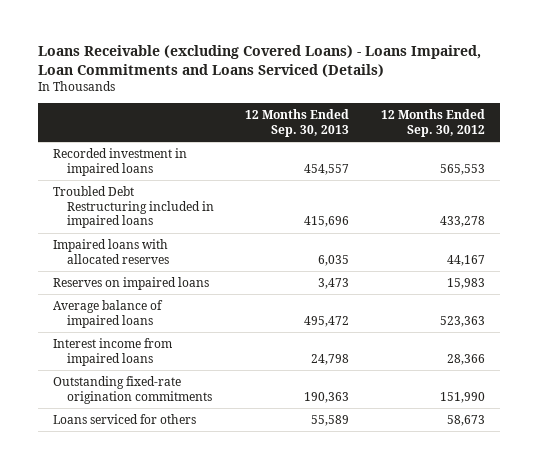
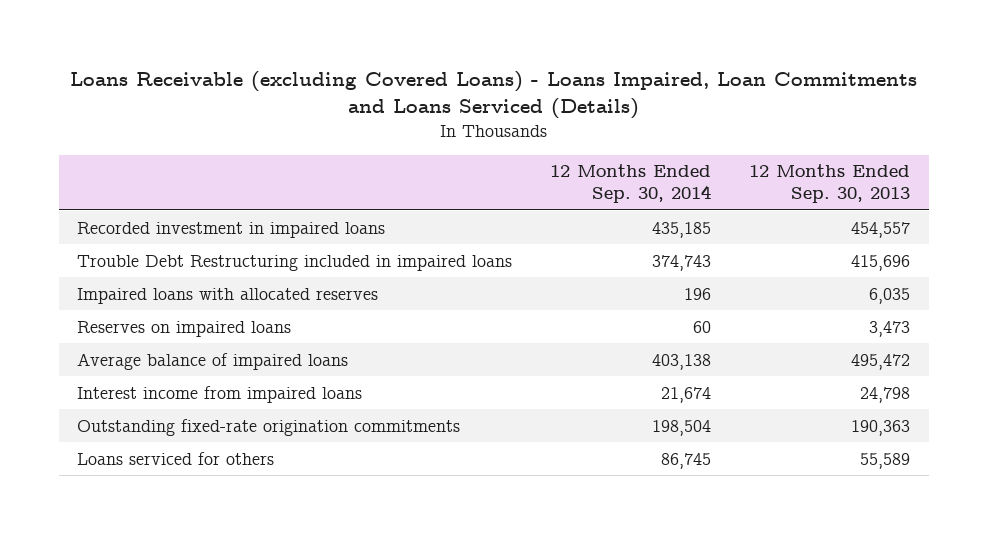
[380,109,485,137] 12 Months Ended Sep. 30, 2012 -> none
none -> [550,164,712,204] 12 Months Ended Sep. 30, 2014
[53,186,215,229] Troubled Debt Restructuring included in impaired loans -> [77,254,513,271] Trouble Debt Restructuring included in impaired loans

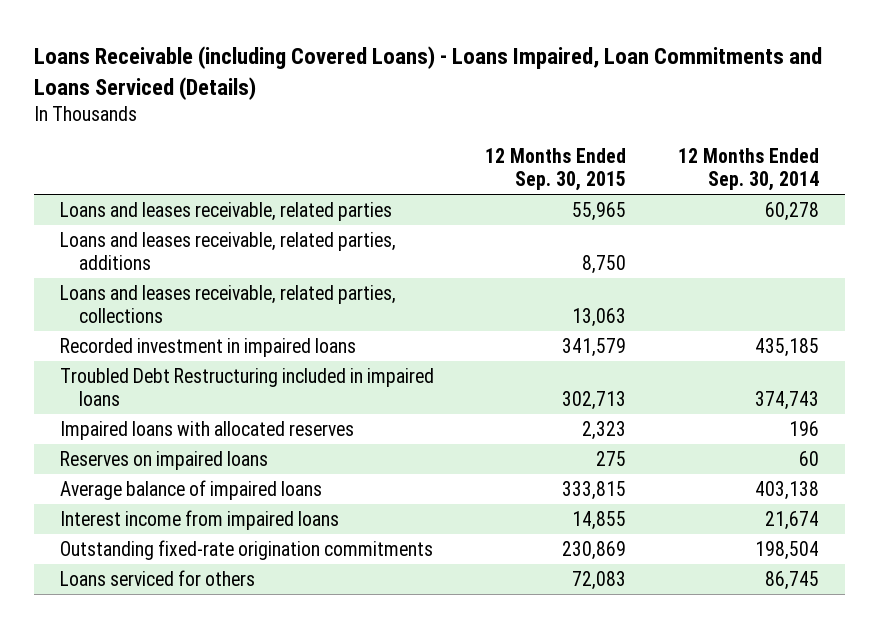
[69,70,917,120] Loans Receivable (excluding Covered Loans) - Loans Impaired, Loan Commitments and Loans Serviced (Details) -> [33,46,822,100] Loans Receivable (including Covered Loans) - Loans Impaired, Loan Commitments and Loans Serviced (Details)
[749,164,911,204] 12 Months Ended Sep. 30, 2013 -> none
none -> [485,148,627,192] 12 Months Ended Sep. 30, 2015
none -> [59,201,392,221] Loans and leases receivable, related parties
none -> [59,231,396,271] Loans and leases receivable, related parties, additions
none -> [59,284,396,324] Loans and leases receivable, related parties, collections
[77,254,513,271] Trouble Debt Restructuring included in impaired loans -> [59,367,434,407] Troubled Debt Restructuring included in impaired loans

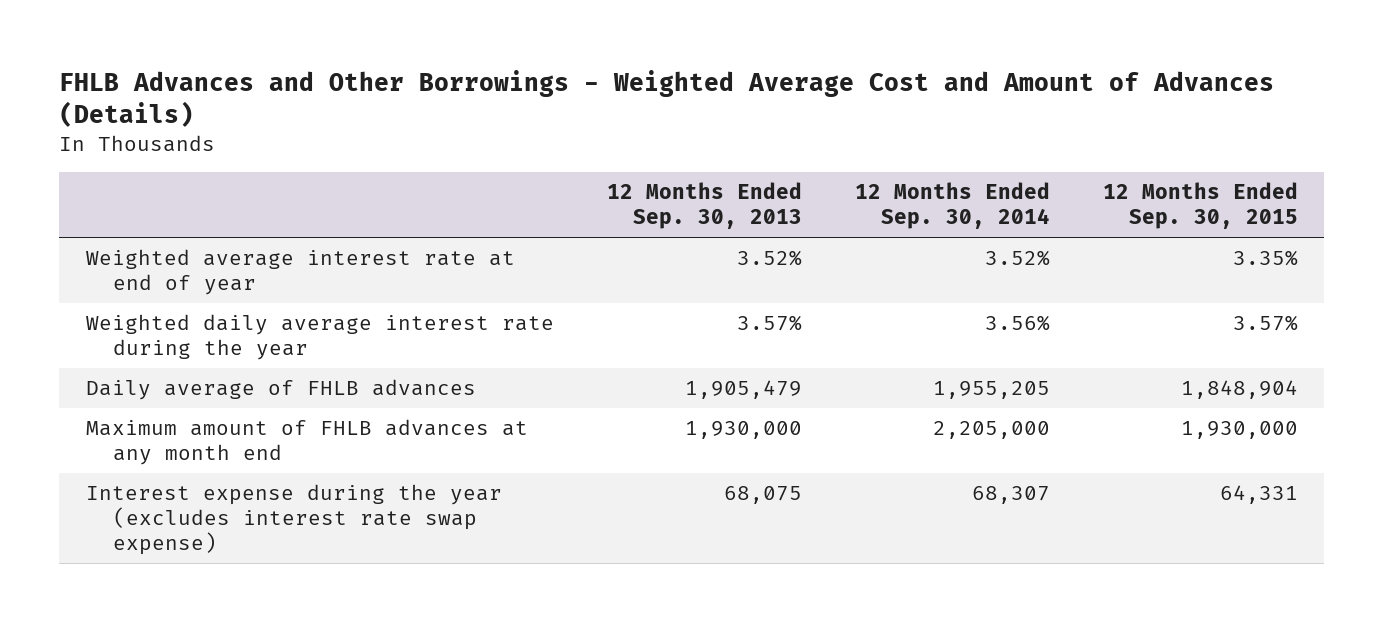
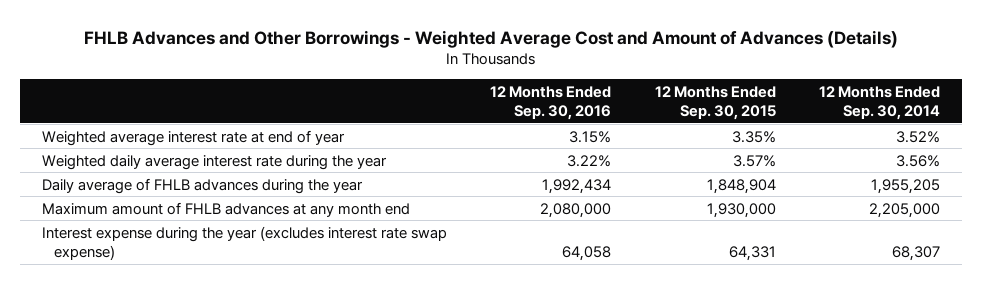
[606,182,802,230] 12 Months Ended Sep. 30, 2013 -> none
none -> [490,86,612,121] 12 Months Ended Sep. 30, 2016
[85,379,476,401] Daily average of FHLB advances -> [41,177,363,194] Daily average of FHLB advances during the year

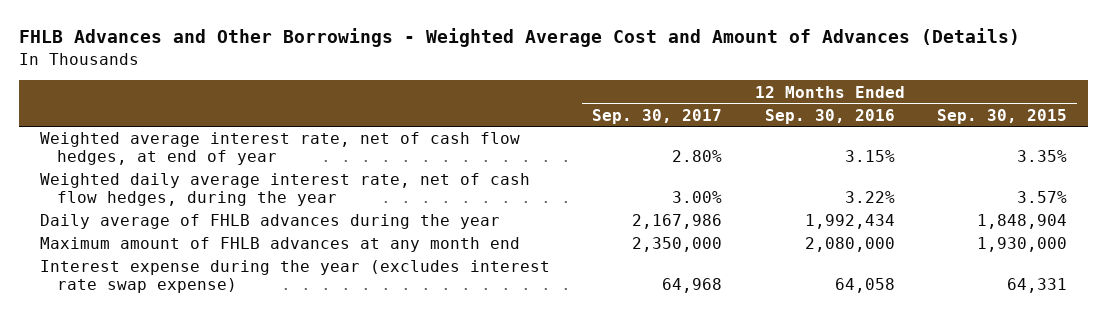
[819,86,941,121] 12 Months Ended Sep. 30, 2014 -> none
none -> [592,108,723,124] Sep. 30, 2017
[41,129,345,146] Weighted average interest rate at end of year -> [39,132,520,166] Weighted average interest rate, net of cash flow hedges, at end of year
[41,154,387,170] Weighted daily average interest rate during the year -> [39,173,530,207] Weighted daily average interest rate, net of cash flow hedges, during the year

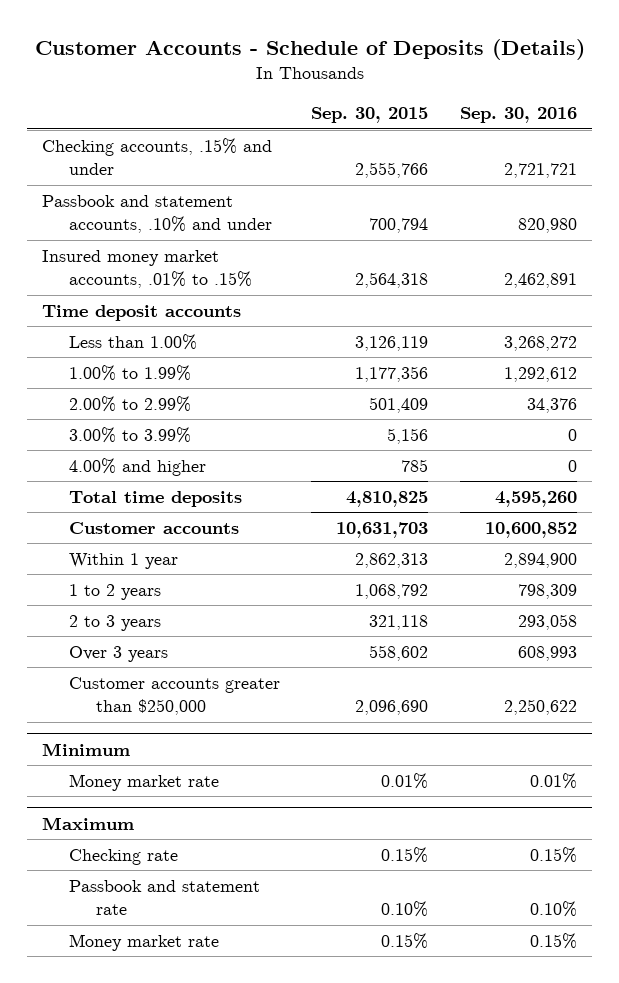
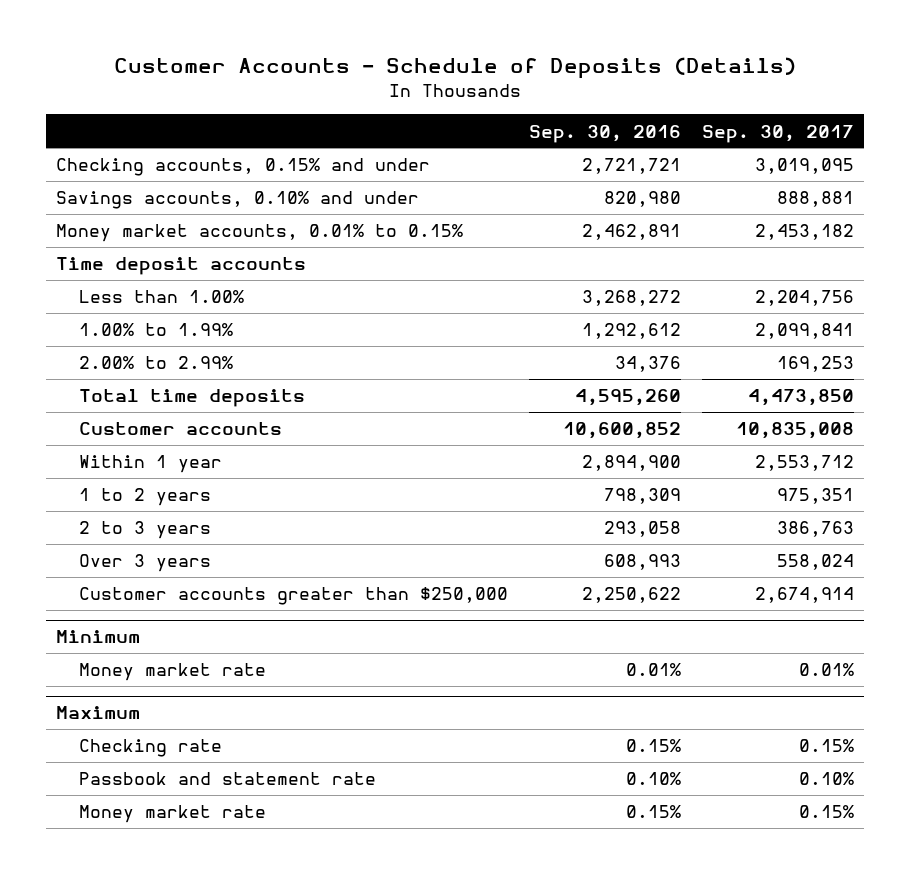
[311,107,429,124] Sep. 30, 2015 -> none
none -> [701,124,854,143] Sep. 30, 2017
[42,137,273,176] Checking accounts, .15% and under -> [56,158,431,177] Checking accounts, 0.15% and under
[42,194,272,234] Passbook and statement accounts, .10% and under -> [56,191,420,210] Savings accounts, 0.10% and under
[42,249,252,289] Insured money market accounts, .01% to .15% -> [56,224,464,243] Money market accounts, 0.01% to 0.15%
[68,426,191,443] 3.00% to 3.99% -> none
[68,457,206,476] 4.00% and higher -> none

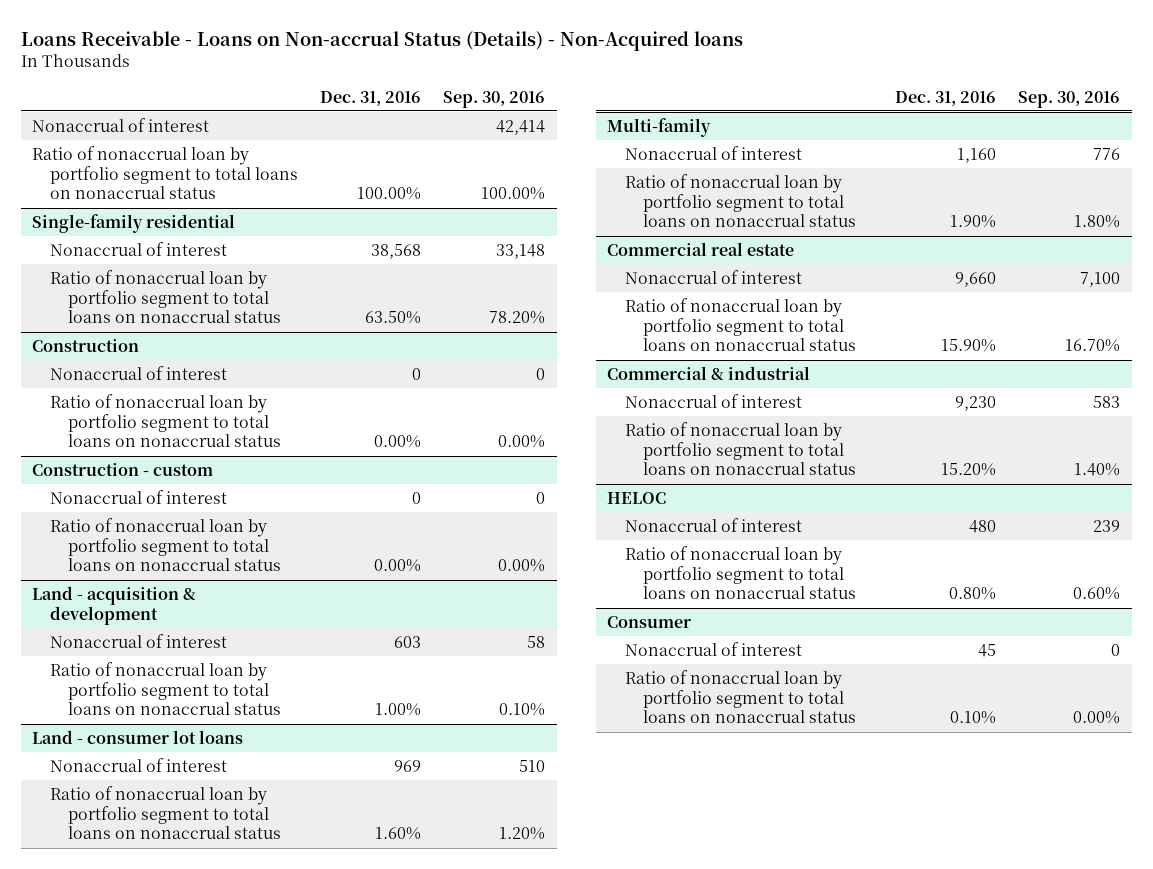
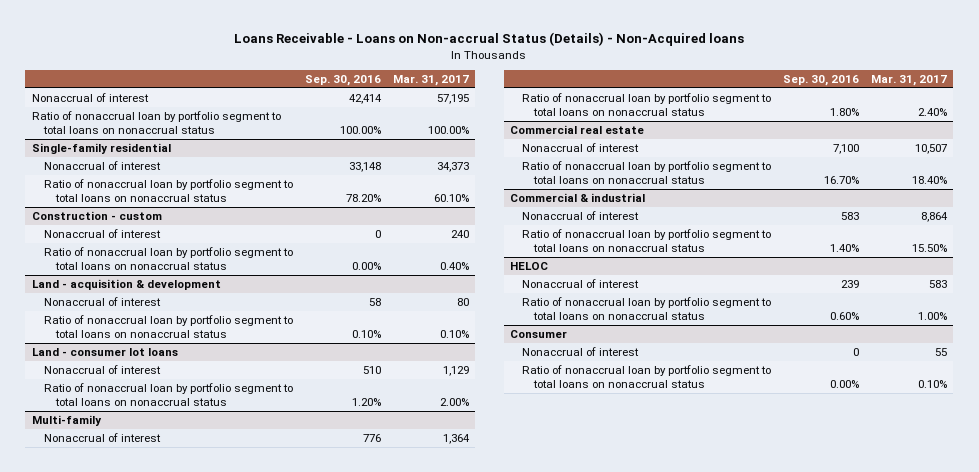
[320,90,422,106] Dec. 31, 2016 -> none
none -> [393,75,470,87] Mar. 31, 2017
[32,338,140,352] Construction -> none
[49,365,227,380] Nonaccrual of interest -> none
[49,393,281,448] Ratio of nonaccrual loan by portfolio segment to total loans on nonaccrual status -> none

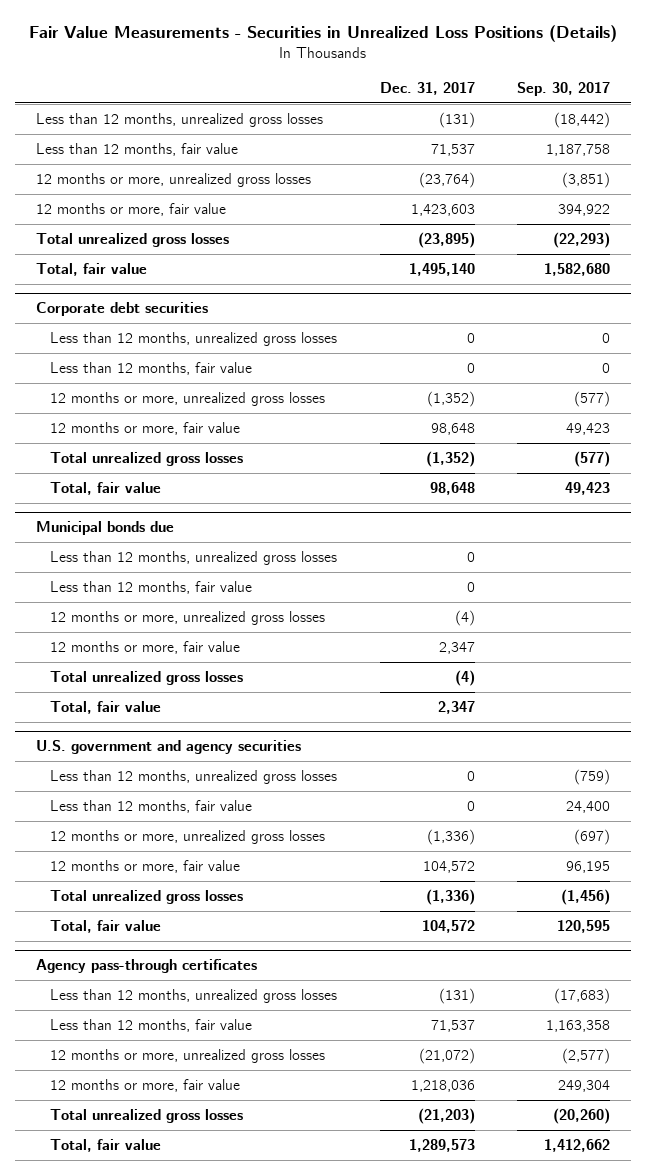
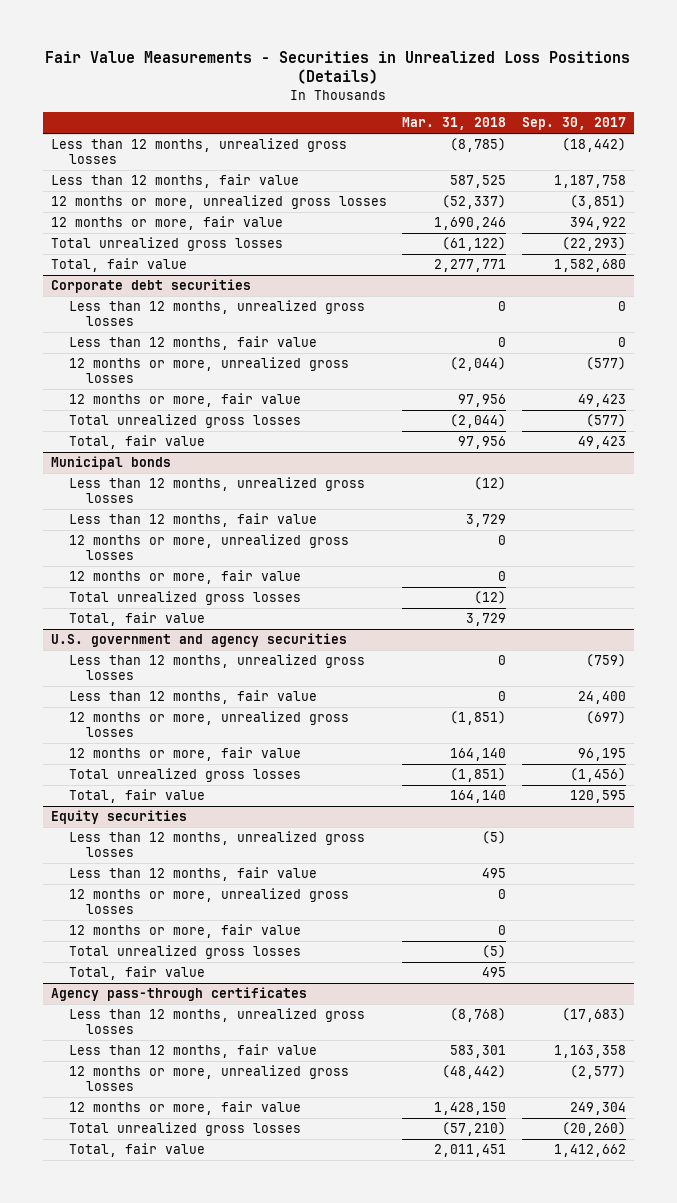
[379,81,475,95] Dec. 31, 2017 -> none
none -> [402,117,507,131] Mar. 31, 2018
[36,521,175,536] Municipal bonds due -> [50,456,171,471] Municipal bonds
none -> [50,810,187,825] Equity securities
none -> [68,831,365,858] Less than 12 months, unrealized gross losses
none -> [68,867,317,882] Less than 12 months, fair value
none -> [68,888,349,915] 12 months or more, unrealized gross losses
none -> [68,924,301,939] 12 months or more, fair value
none -> [68,945,301,960] Total unrealized gross losses
none -> [68,966,205,981] Total, fair value

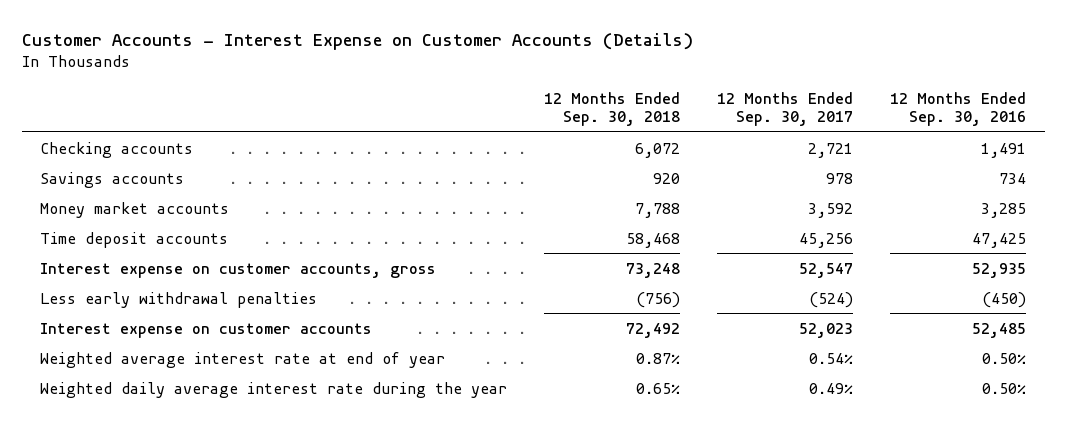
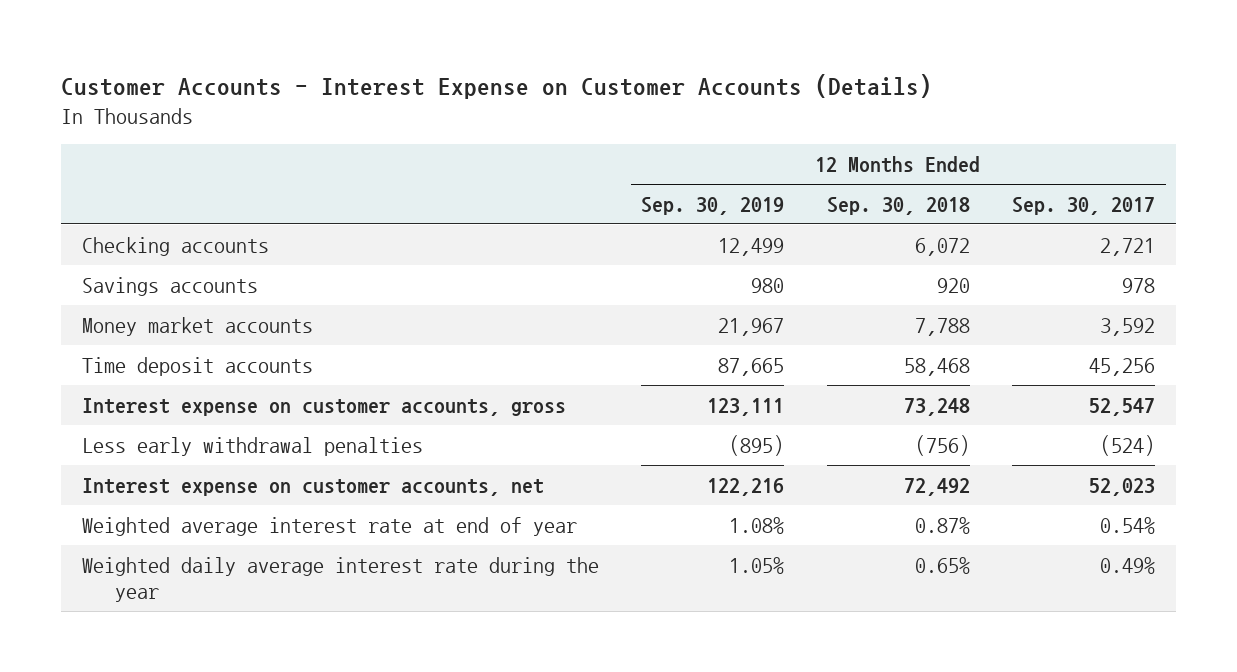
[890,91,1027,127] 12 Months Ended Sep. 30, 2016 -> none
none -> [641,196,785,215] Sep. 30, 2019
[40,322,373,338] Interest expense on customer accounts -> [81,477,544,496] Interest expense on customer accounts, net

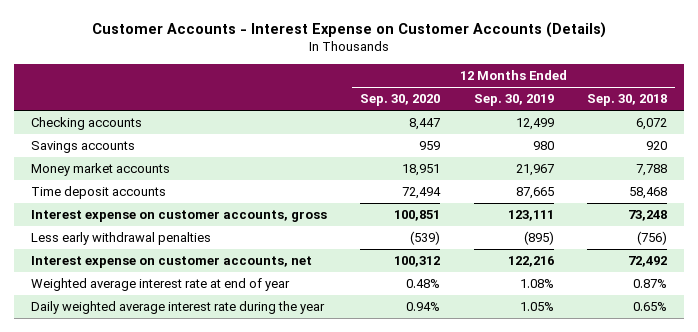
[1011,196,1155,215] Sep. 30, 2017 -> none
none -> [360,94,441,107] Sep. 30, 2020
[81,556,599,603] Weighted daily average interest rate during the year -> [30,301,325,315] Daily weighted average interest rate during the year

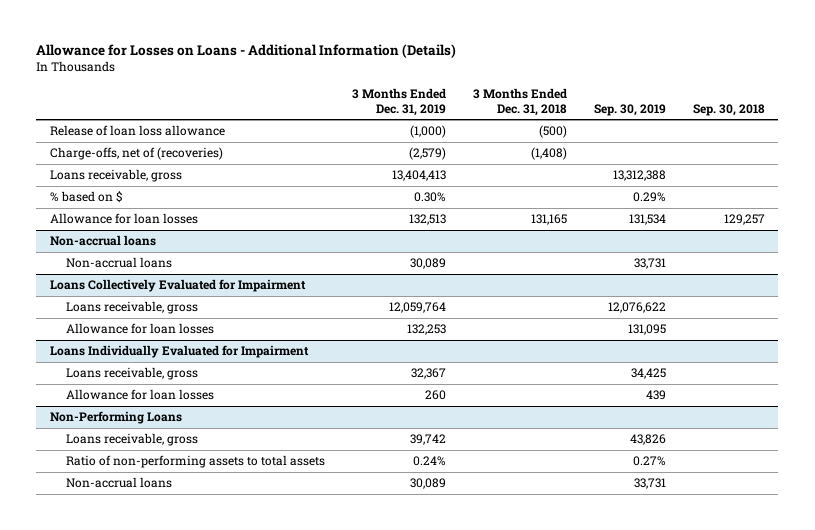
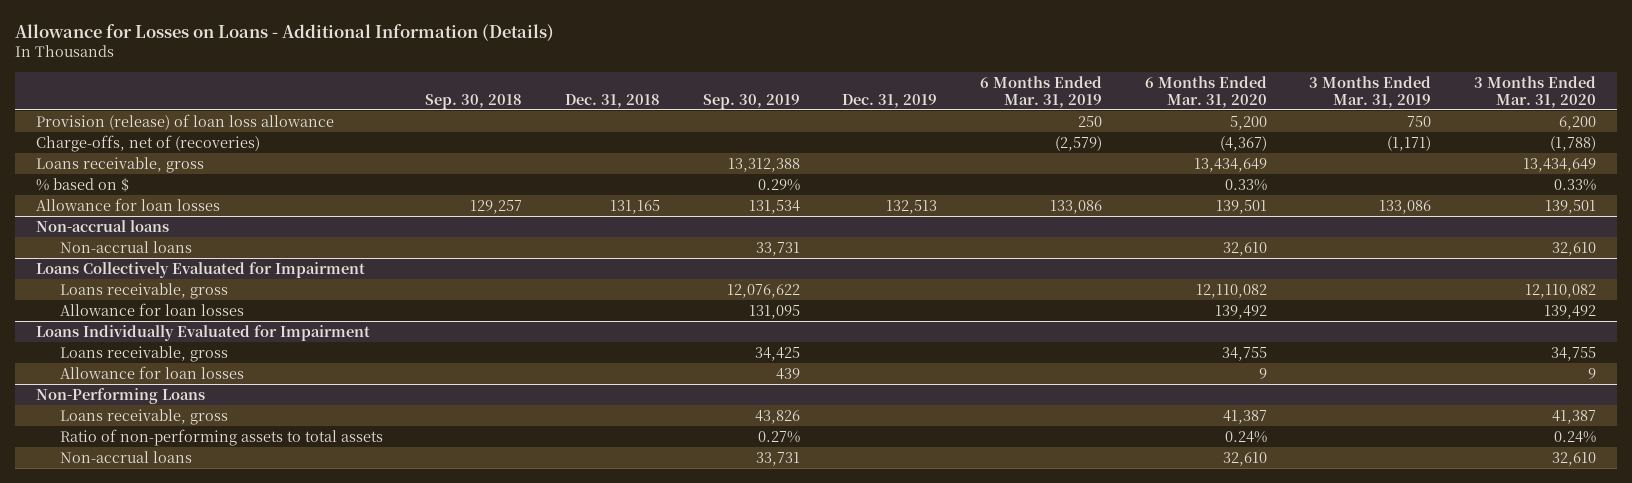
[352,88,447,116] 3 Months Ended Dec. 31, 2019 -> none
[472,88,567,116] 3 Months Ended Dec. 31, 2018 -> none
none -> [564,93,660,108] Dec. 31, 2018
none -> [842,93,938,108] Dec. 31, 2019
none -> [979,75,1102,108] 6 Months Ended Mar. 31, 2019
none -> [1144,75,1267,108] 6 Months Ended Mar. 31, 2020
none -> [1309,75,1432,108] 3 Months Ended Mar. 31, 2019
none -> [1473,75,1596,108] 3 Months Ended Mar. 31, 2020
[49,125,225,137] Release of loan loss allowance -> [36,113,335,130] Provision (release) of loan loss allowance

